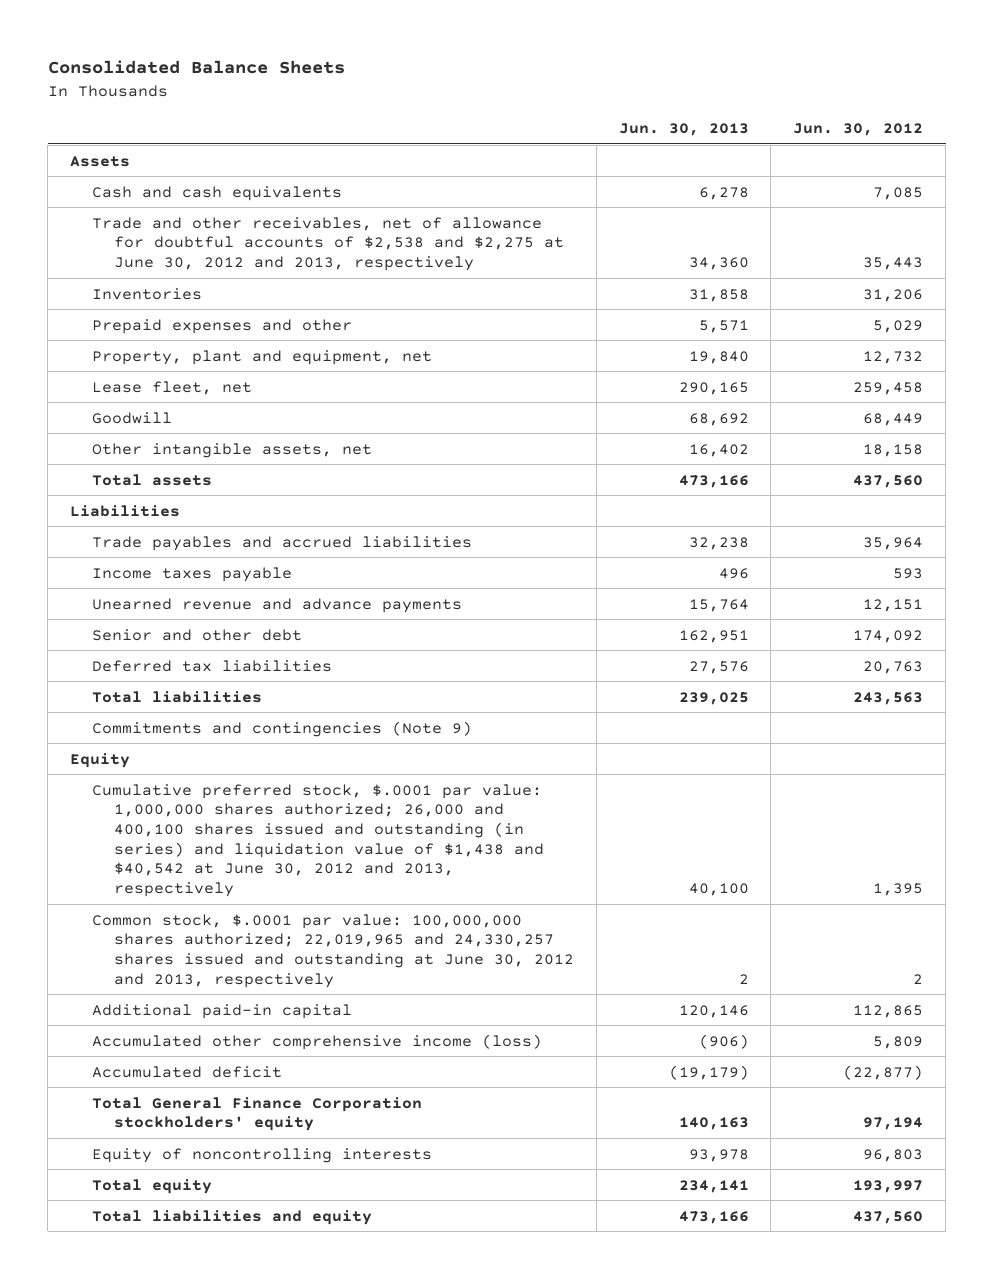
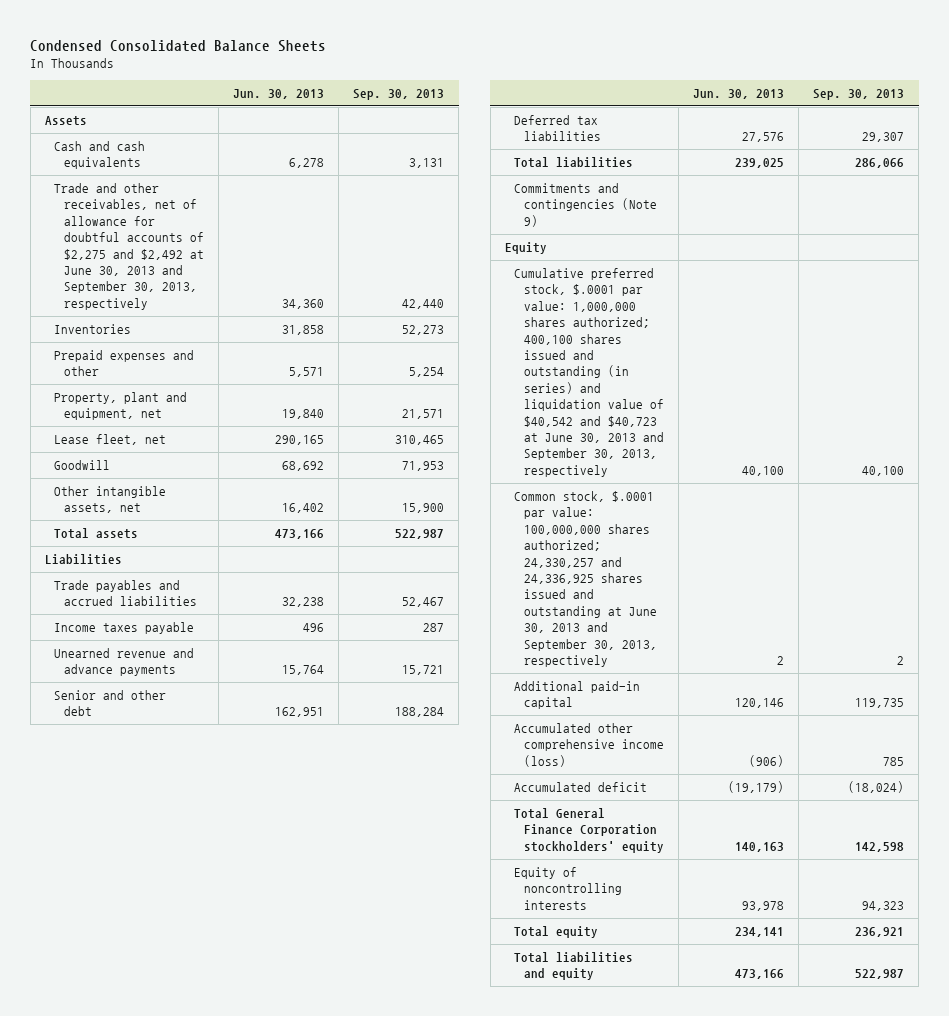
[47,60,345,75] Consolidated Balance Sheets -> [30,40,327,53] Condensed Consolidated Balance Sheets
[793,122,924,136] Jun. 30, 2012 -> none
none -> [353,88,445,100] Sep. 30, 2013
[92,216,564,271] Trade and other receivables, net of allowance for doubtful accounts of $2,538 and $2,275 at June 30, 2012 and 2013, respectively -> [54,183,205,310] Trade and other receivables, net of allowance for doubtful accounts of $2,275 and $2,492 at June 30, 2013 and September 30, 2013, respectively
[92,783,544,898] Cumulative preferred stock, $.0001 par value: 1,000,000 shares authorized; 26,000 and 400,100 shares issued and outstanding (in series) and liquidation value of $1,438 and $40,542 at June 30, 2012 and 2013, respectively -> [514,268,664,477] Cumulative preferred stock, $.0001 par value: 1,000,000 shares authorized; 400,100 shares issued and outstanding (in series) and liquidation value of $40,542 and $40,723 at June 30, 2013 and September 30, 2013, respectively
[92,913,574,988] Common stock, $.0001 par value: 100,000,000 shares authorized; 22,019,965 and 24,330,257 shares issued and outstanding at June 30, 2012 and 2013, respectively -> [514,491,657,668] Common stock, $.0001 par value: 100,000,000 shares authorized; 24,330,257 and 24,336,925 shares issued and outstanding at June 30, 2013 and September 30, 2013, respectively

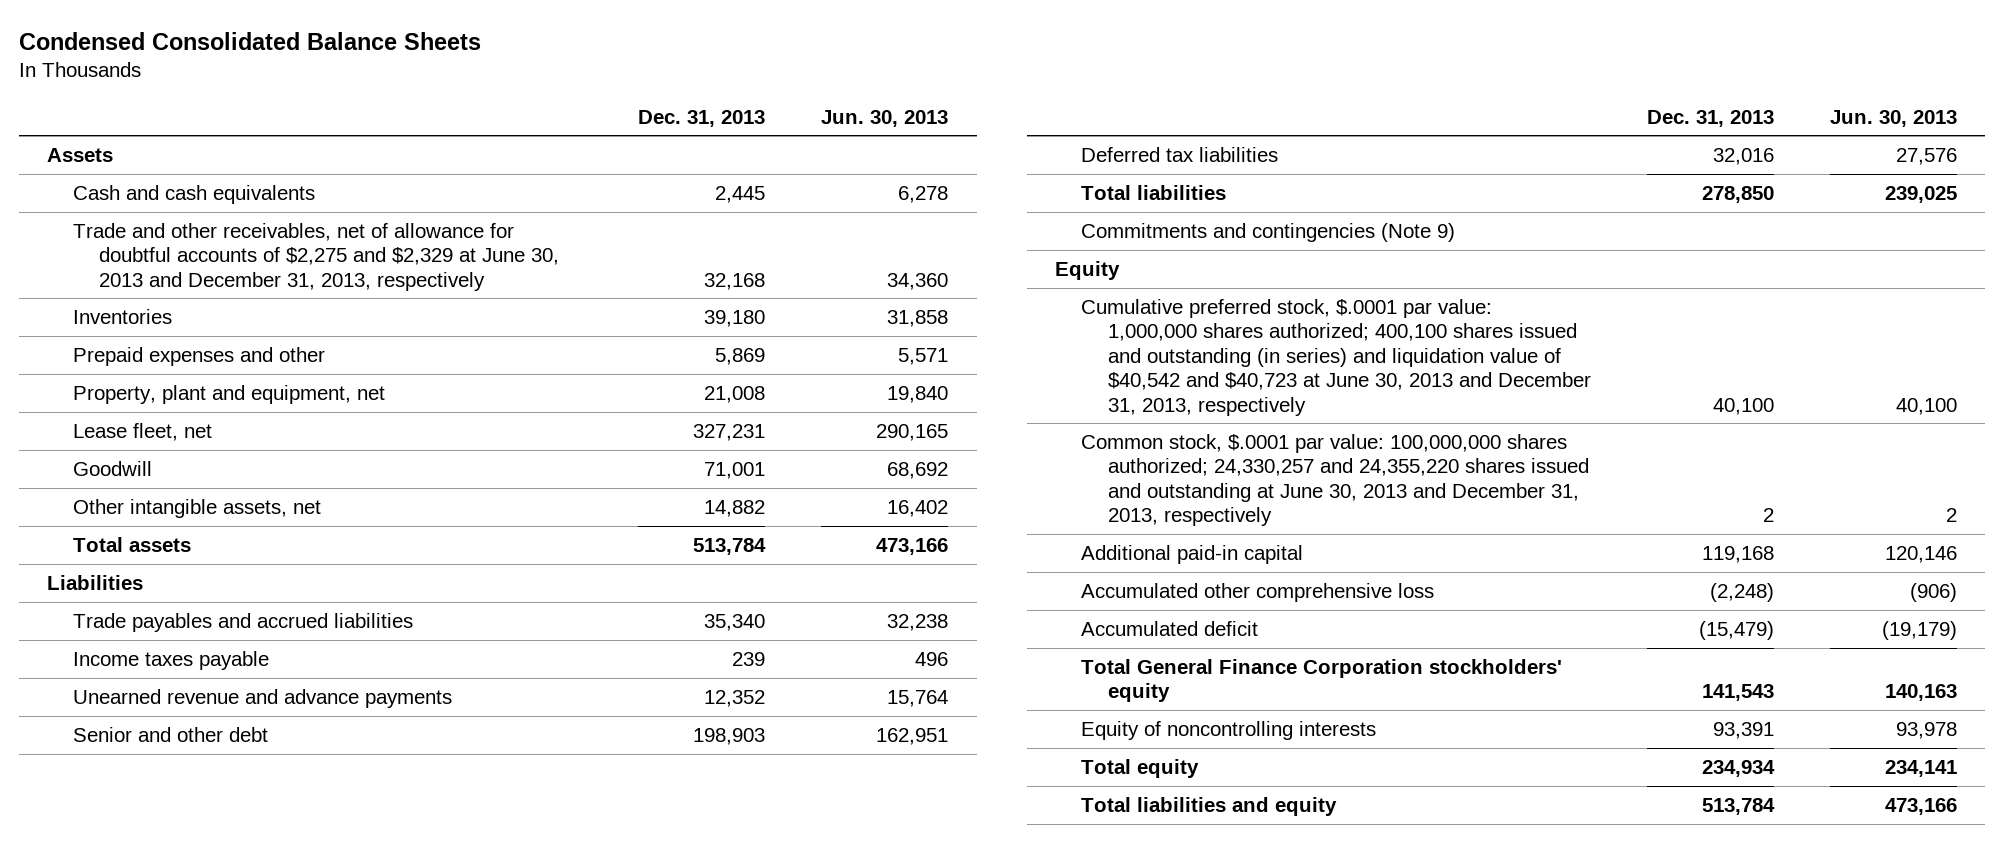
[353,88,445,100] Sep. 30, 2013 -> none
none -> [638,109,766,127] Dec. 31, 2013
[54,183,205,310] Trade and other receivables, net of allowance for doubtful accounts of $2,275 and $2,492 at June 30, 2013 and September 30, 2013, respectively -> [72,222,560,291] Trade and other receivables, net of allowance for doubtful accounts of $2,275 and $2,329 at June 30, 2013 and December 31, 2013, respectively
[514,268,664,477] Cumulative preferred stock, $.0001 par value: 1,000,000 shares authorized; 400,100 shares issued and outstanding (in series) and liquidation value of $40,542 and $40,723 at June 30, 2013 and September 30, 2013, respectively -> [1081,298,1591,416] Cumulative preferred stock, $.0001 par value: 1,000,000 shares authorized; 400,100 shares issued and outstanding (in series) and liquidation value of $40,542 and $40,723 at June 30, 2013 and December 31, 2013, respectively
[514,491,657,668] Common stock, $.0001 par value: 100,000,000 shares authorized; 24,330,257 and 24,336,925 shares issued and outstanding at June 30, 2013 and September 30, 2013, respectively -> [1081,433,1589,527] Common stock, $.0001 par value: 100,000,000 shares authorized; 24,330,257 and 24,355,220 shares issued and outstanding at June 30, 2013 and December 31, 2013, respectively
[514,723,664,767] Accumulated other comprehensive income (loss) -> [1081,582,1435,602] Accumulated other comprehensive loss

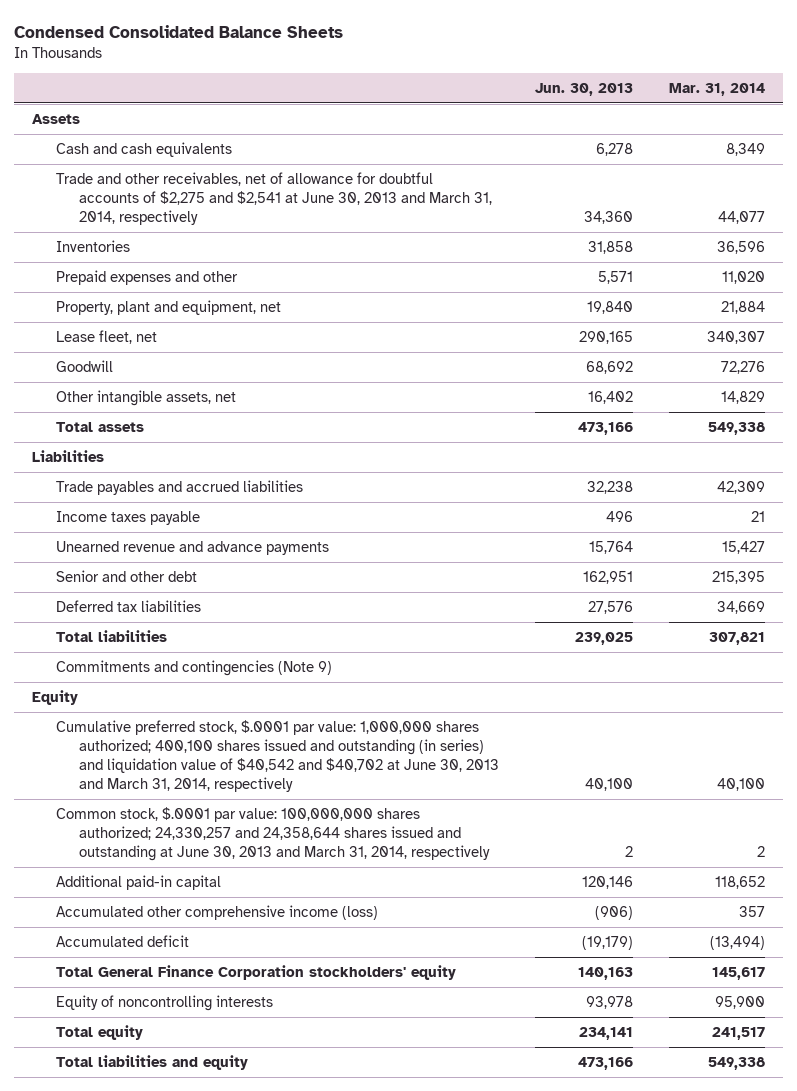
[638,109,766,127] Dec. 31, 2013 -> none
none -> [668,82,765,96] Mar. 31, 2014
[72,222,560,291] Trade and other receivables, net of allowance for doubtful accounts of $2,275 and $2,329 at June 30, 2013 and December 31, 2013, respectively -> [55,172,493,226] Trade and other receivables, net of allowance for doubtful accounts of $2,275 and $2,541 at June 30, 2013 and March 31, 2014, respectively
[1081,298,1591,416] Cumulative preferred stock, $.0001 par value: 1,000,000 shares authorized; 400,100 shares issued and outstanding (in series) and liquidation value of $40,542 and $40,723 at June 30, 2013 and December 31, 2013, respectively -> [55,720,500,793] Cumulative preferred stock, $.0001 par value: 1,000,000 shares authorized; 400,100 shares issued and outstanding (in series) and liquidation value of $40,542 and $40,702 at June 30, 2013 and March 31, 2014, respectively
[1081,433,1589,527] Common stock, $.0001 par value: 100,000,000 shares authorized; 24,330,257 and 24,355,220 shares issued and outstanding at June 30, 2013 and December 31, 2013, respectively -> [55,807,491,862] Common stock, $.0001 par value: 100,000,000 shares authorized; 24,330,257 and 24,358,644 shares issued and outstanding at June 30, 2013 and March 31, 2014, respectively
[1081,582,1435,602] Accumulated other comprehensive loss -> [55,905,378,921] Accumulated other comprehensive income (loss)

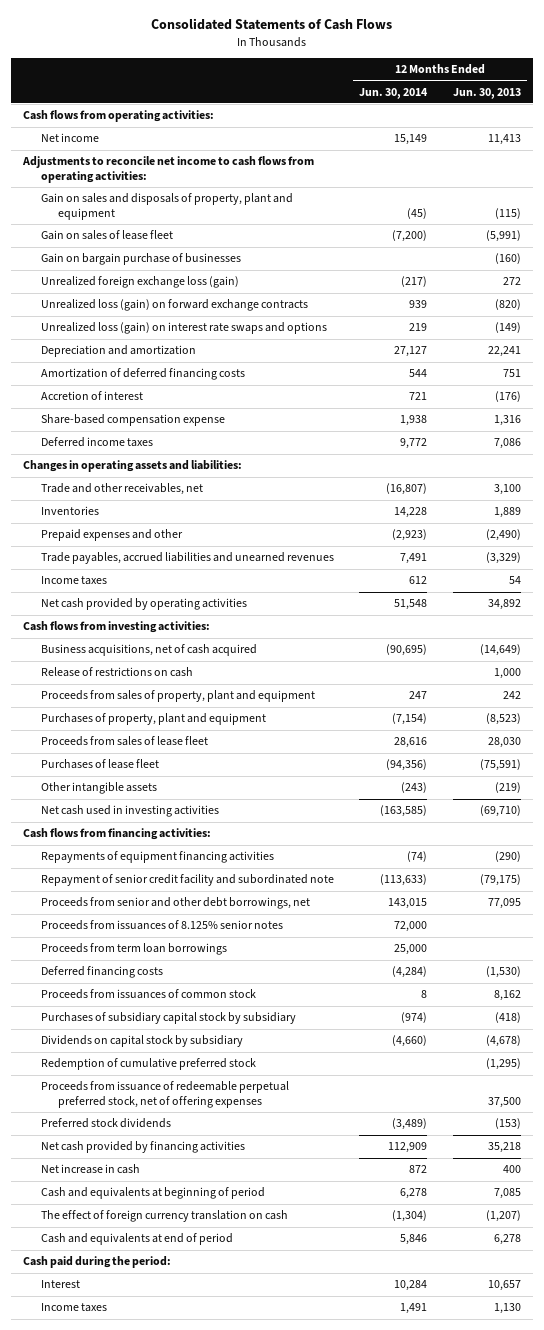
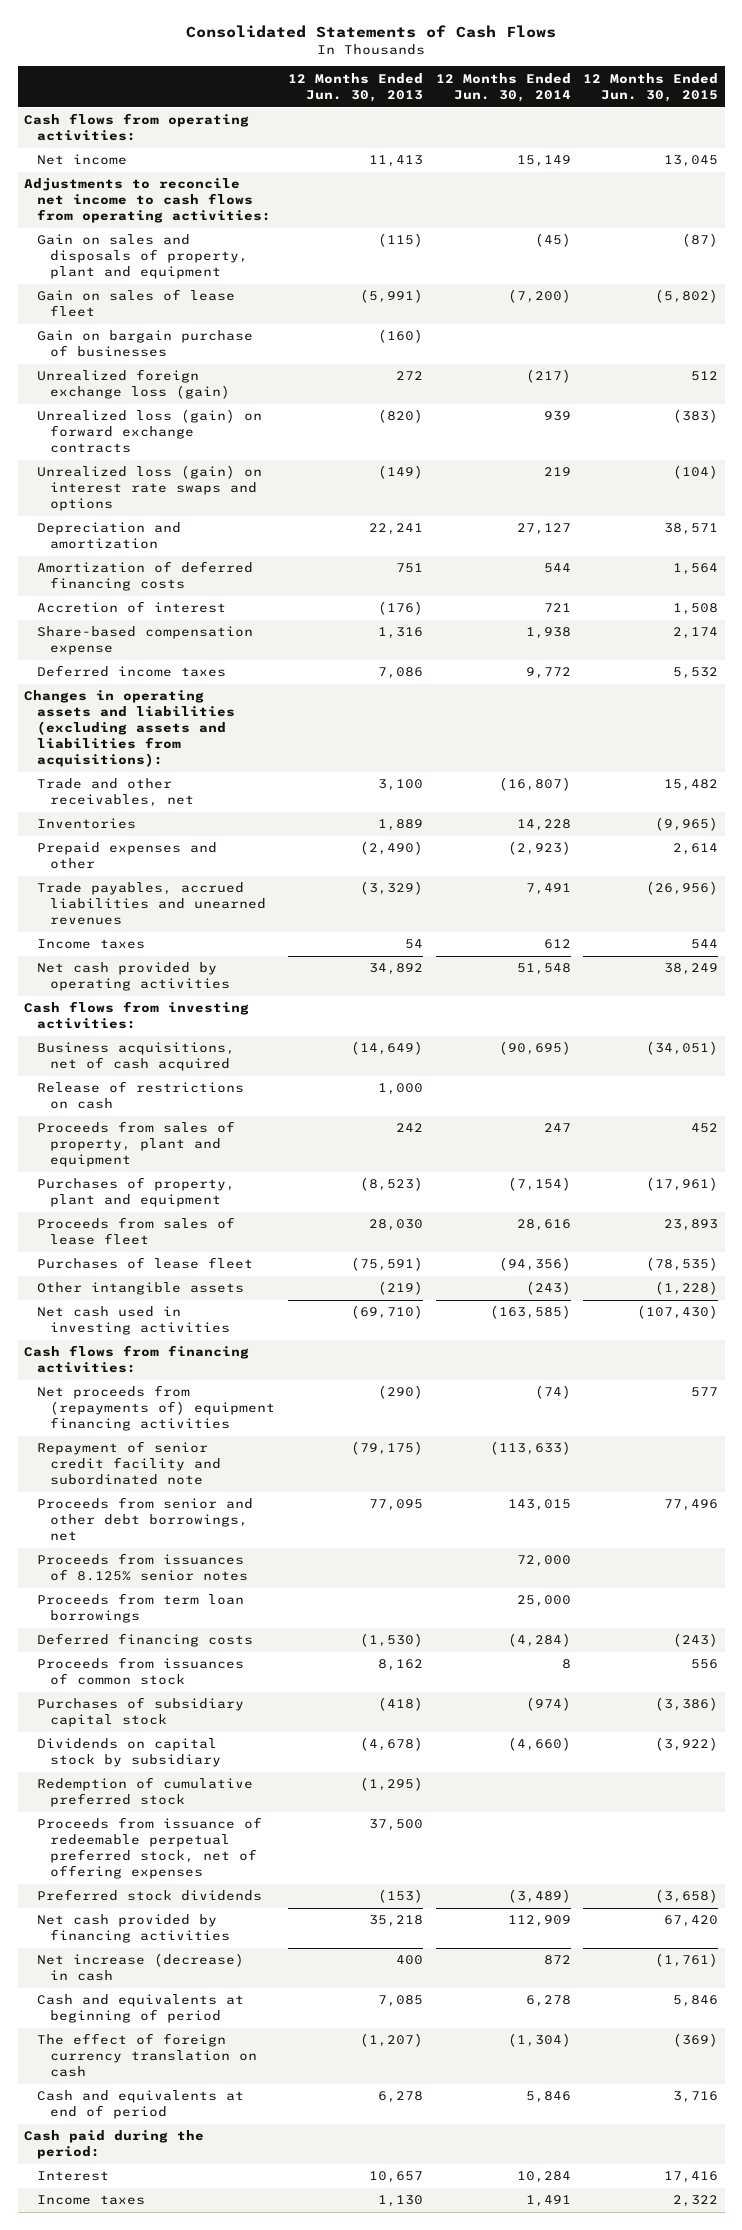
none -> [583,72,719,102] 12 Months Ended Jun. 30, 2015
[23,460,243,473] Changes in operating assets and liabilities: -> [24,690,236,768] Changes in operating assets and liabilities (excluding assets and liabilities from acquisitions):
[40,851,274,864] Repayments of equipment financing activities -> [37,1385,276,1432] Net proceeds from (repayments of) equipment financing activities
[40,1012,296,1025] Purchases of subsidiary capital stock by subsidiary -> [37,1697,245,1728] Purchases of subsidiary capital stock
[40,1164,140,1175] Net increase in cash -> [37,1953,245,1982] Net increase (decrease) in cash

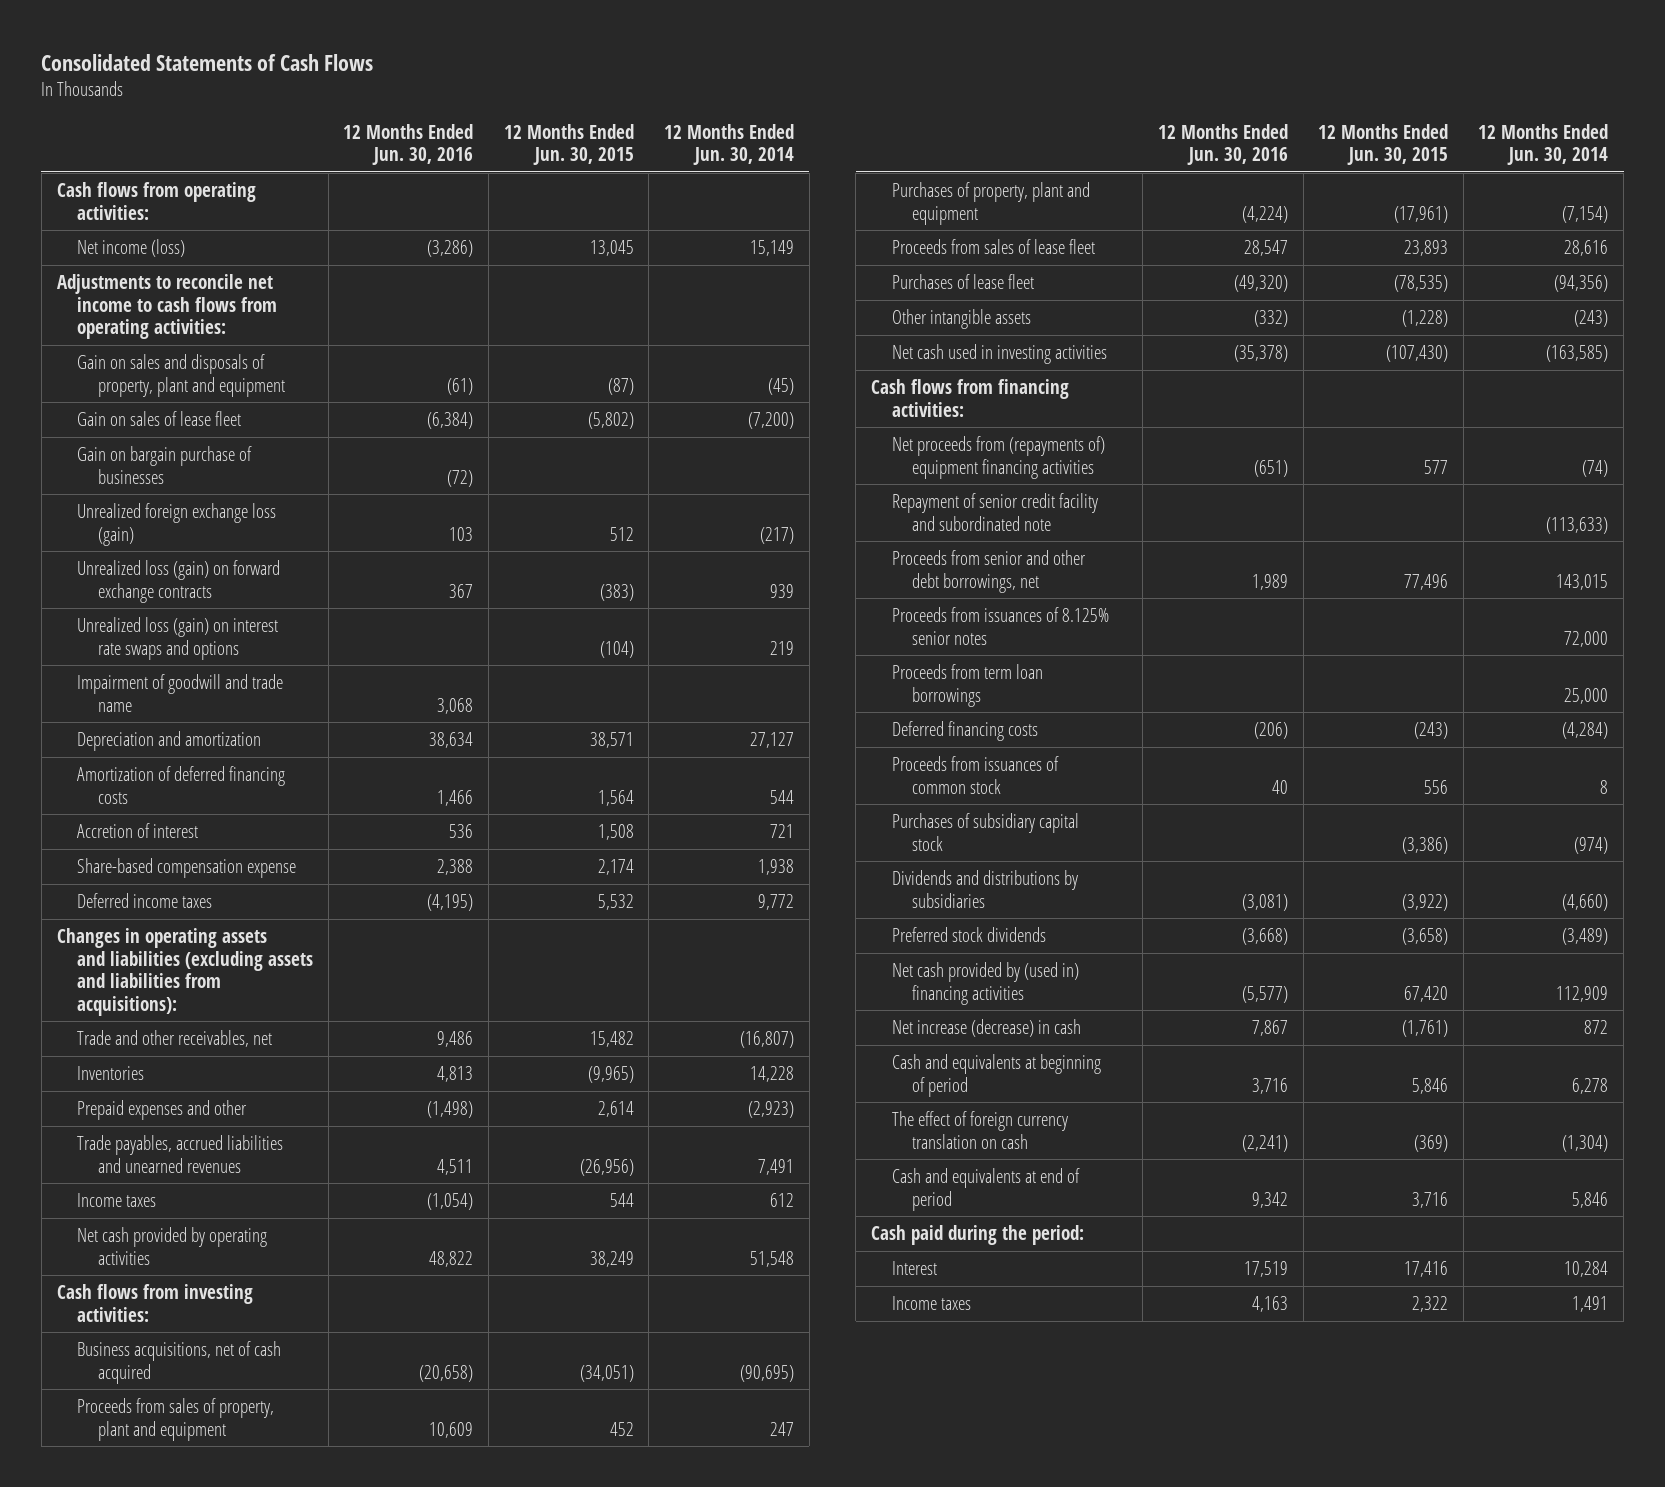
[288,72,424,102] 12 Months Ended Jun. 30, 2013 -> none
none -> [343,123,474,166] 12 Months Ended Jun. 30, 2016
[37,154,128,166] Net income -> [77,238,186,257] Net income (loss)
none -> [77,673,284,712] Impairment of goodwill and trade name
[37,1081,245,1110] Release of restrictions on cash -> none
[37,1777,254,1808] Redemption of cumulative preferred stock -> none
[37,1817,263,1880] Proceeds from issuance of redeemable perpetual preferred stock, net of offering expenses -> none
[37,1738,222,1768] Dividends on capital stock by subsidiary -> [891,869,1078,908] Dividends and distributions by subsidiaries
[37,1914,231,1944] Net cash provided by financing activities -> [891,961,1079,1005] Net cash provided by (used in) financing activities

